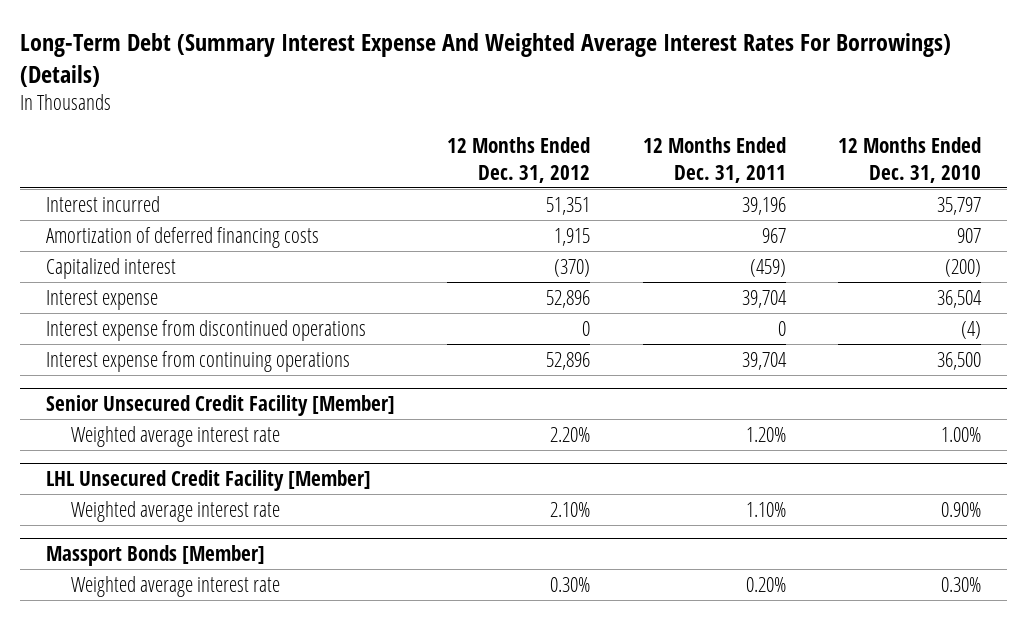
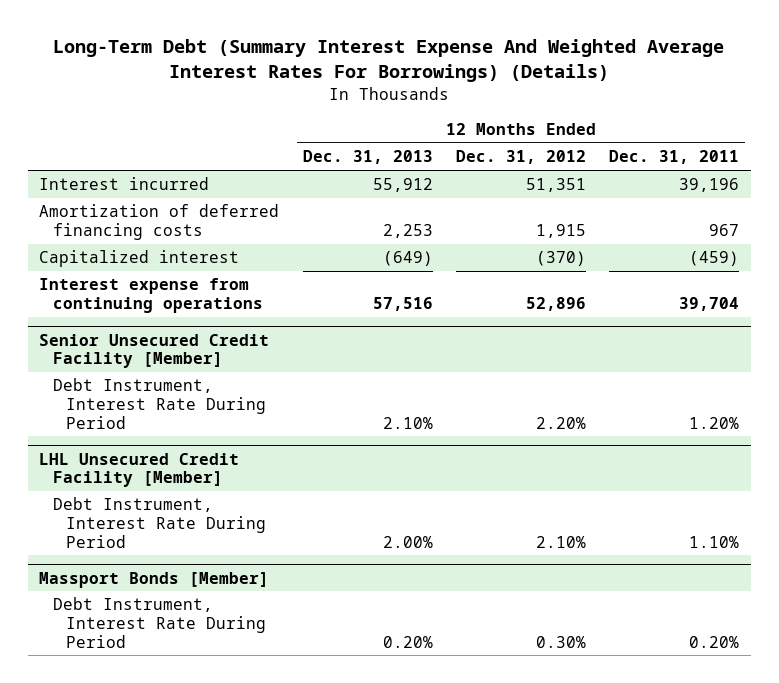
[838,137,982,183] 12 Months Ended Dec. 31, 2010 -> none
none -> [302,150,433,165] Dec. 31, 2013
[46,289,159,310] Interest expense -> none
[46,319,367,341] Interest expense from discontinued operations -> none
[71,425,281,447] Weighted average interest rate -> [52,378,266,429] Debt Instrument, Interest Rate During Period
[71,500,281,522] Weighted average interest rate -> [52,497,266,548] Debt Instrument, Interest Rate During Period
[71,575,281,597] Weighted average interest rate -> none
none -> [52,597,266,648] Debt Instrument, Interest Rate During Period

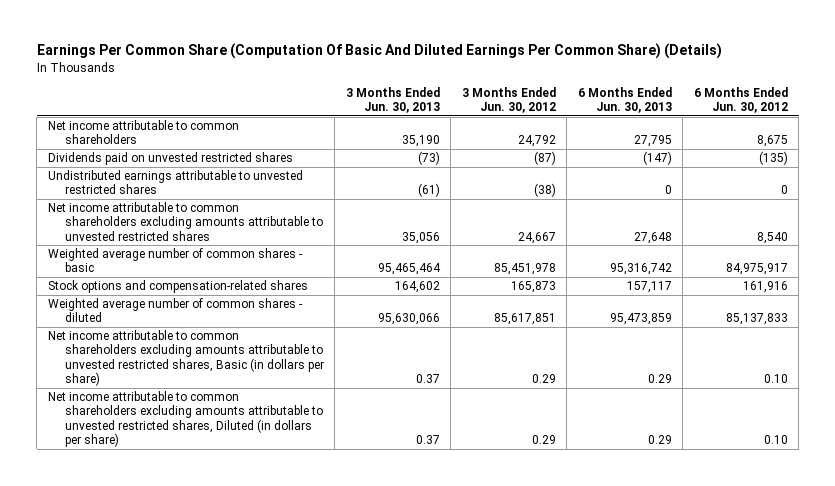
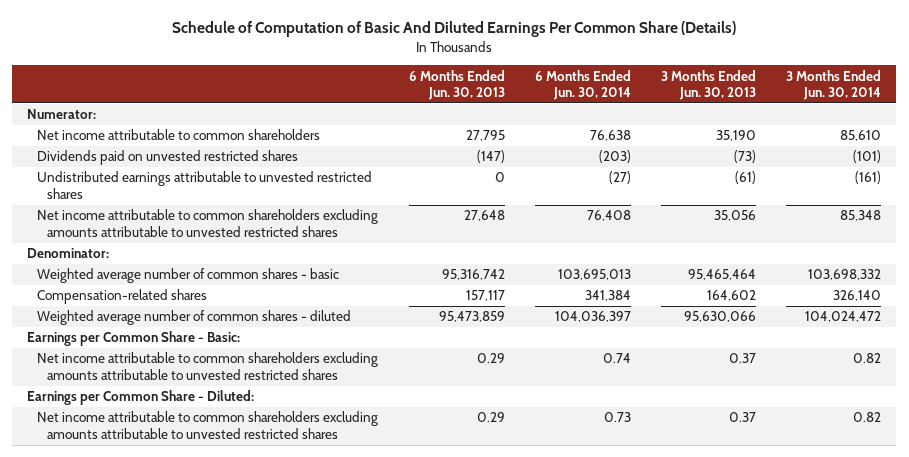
[36,43,722,60] Earnings Per Common Share (Computation Of Basic And Diluted Earnings Per Common Share) (Details) -> [172,21,737,38] Schedule of Computation of Basic And Diluted Earnings Per Common Share (Details)
[461,86,556,114] 3 Months Ended Jun. 30, 2012 -> none
[693,86,788,114] 6 Months Ended Jun. 30, 2012 -> none
none -> [534,69,631,101] 6 Months Ended Jun. 30, 2014
none -> [786,69,882,101] 3 Months Ended Jun. 30, 2014
none -> [27,109,97,120] Numerator:
none -> [27,248,110,259] Denominator:
[47,280,308,294] Stock options and compensation-related shares -> [37,289,208,305] Compensation-related shares
none -> [27,331,241,347] Earnings per Common Share - Basic:
[47,330,324,387] Net income attributable to common shareholders excluding amounts attributable to unvested restricted shares, Basic (in dollars per share) -> [37,352,379,380] Net income attributable to common shareholders excluding amounts attributable to unvested restricted shares
none -> [27,390,255,406] Earnings per Common Share - Diluted:
[47,391,323,448] Net income attributable to common shareholders excluding amounts attributable to unvested restricted shares, Diluted (in dollars per share) -> [37,411,379,439] Net income attributable to common shareholders excluding amounts attributable to unvested restricted shares

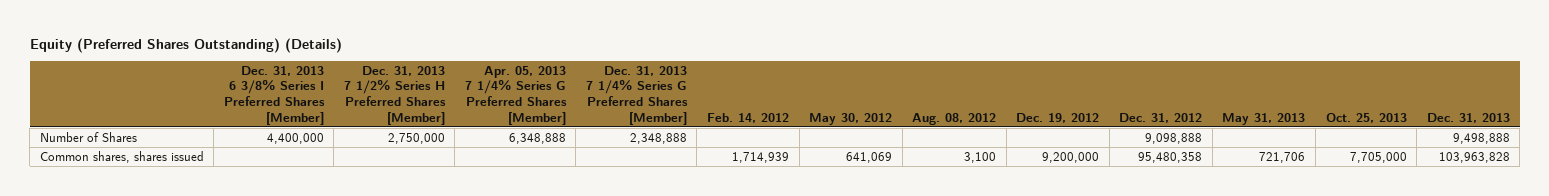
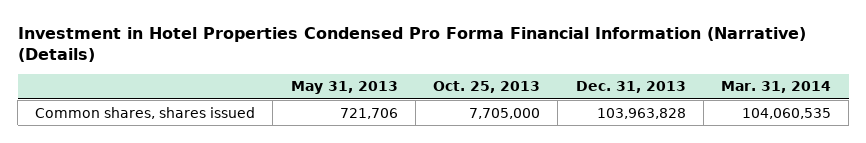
[29,37,342,53] Equity (Preferred Shares Outstanding) (Details) -> [17,26,806,63] Investment in Hotel Properties Condensed Pro Forma Financial Information (Narrative) (Details)
[223,65,325,125] Dec. 31, 2013 6 3/8% Series I Preferred Shares [Member] -> none
[343,65,446,125] Dec. 31, 2013 7 1/2% Series H Preferred Shares [Member] -> none
[464,65,567,125] Apr. 05, 2013 7 1/4% Series G Preferred Shares [Member] -> none
[585,65,688,125] Dec. 31, 2013 7 1/4% Series G Preferred Shares [Member] -> none
[707,112,790,123] Feb. 14, 2012 -> none
[809,112,893,125] May 30, 2012 -> none
[912,112,997,125] Aug. 08, 2012 -> none
[1016,112,1100,123] Dec. 19, 2012 -> none
[1119,112,1203,123] Dec. 31, 2012 -> none
none -> [720,81,831,94] Mar. 31, 2014
[39,131,137,142] Number of Shares -> none

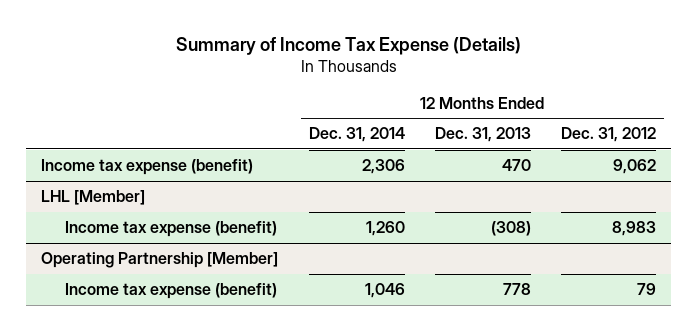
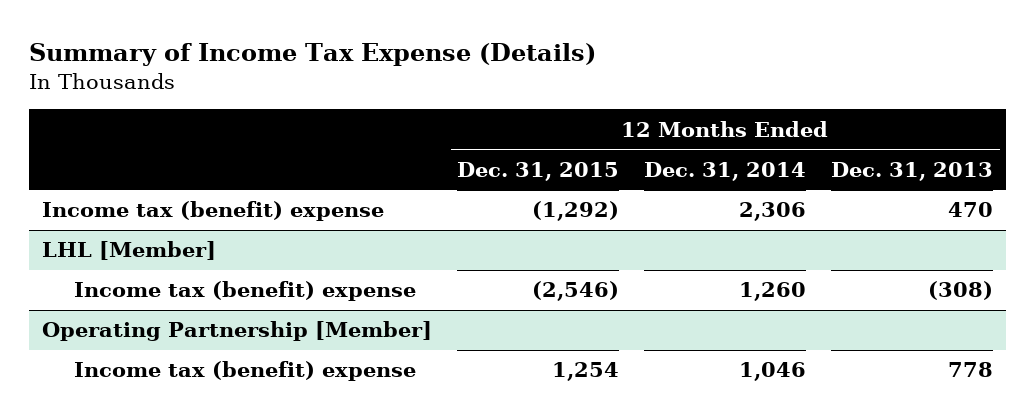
[561,127,657,143] Dec. 31, 2012 -> none
none -> [456,161,619,181] Dec. 31, 2015
[41,159,254,176] Income tax expense (benefit) -> [41,201,384,222] Income tax (benefit) expense
[65,221,278,238] Income tax expense (benefit) -> [73,281,416,302] Income tax (benefit) expense
[65,283,278,300] Income tax expense (benefit) -> [73,361,416,382] Income tax (benefit) expense

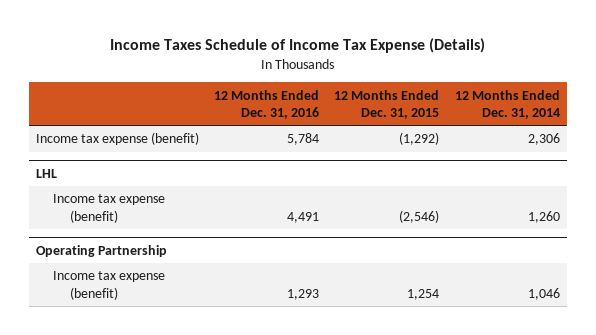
[29,42,597,66] Summary of Income Tax Expense (Details) -> [109,38,485,54] Income Taxes Schedule of Income Tax Expense (Details)
[831,161,994,181] Dec. 31, 2013 -> none
none -> [214,89,320,119] 12 Months Ended Dec. 31, 2016
[41,201,384,222] Income tax (benefit) expense -> [36,132,200,146] Income tax expense (benefit)
[41,241,216,261] LHL [Member] -> [36,168,58,178] LHL
[73,281,416,302] Income tax (benefit) expense -> [53,194,166,223] Income tax expense (benefit)
[41,321,432,342] Operating Partnership [Member] -> [36,244,168,257] Operating Partnership
[73,361,416,382] Income tax (benefit) expense -> [53,271,166,300] Income tax expense (benefit)

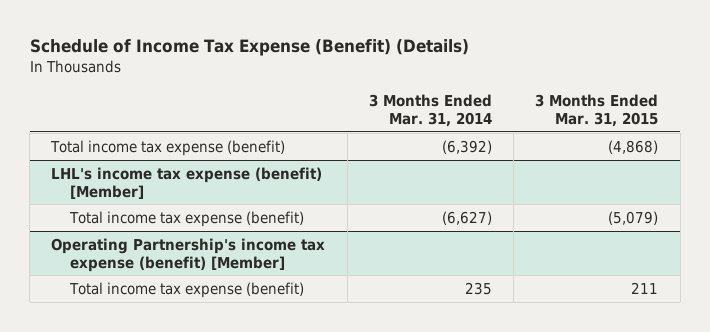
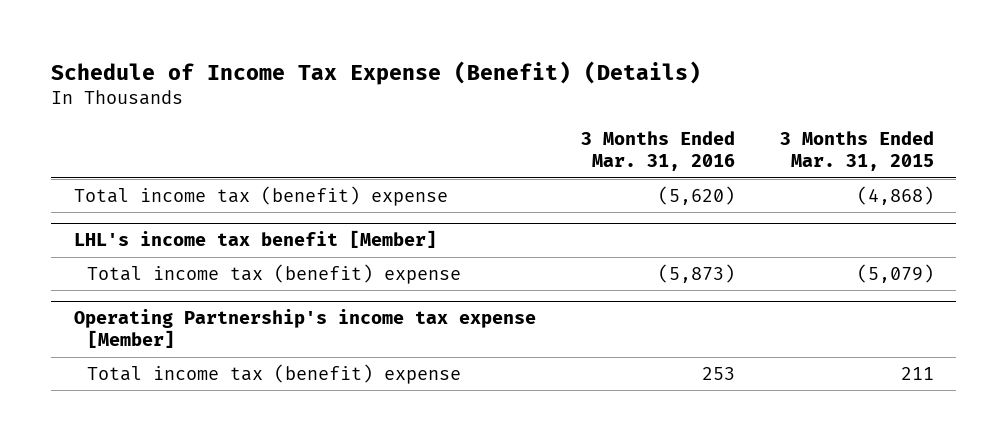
[368,93,492,127] 3 Months Ended Mar. 31, 2014 -> none
none -> [580,131,735,172] 3 Months Ended Mar. 31, 2016
[50,139,286,156] Total income tax expense (benefit) -> [73,186,448,207] Total income tax (benefit) expense
[51,166,323,199] LHL's income tax expense (benefit) [Member] -> [73,230,437,249] LHL's income tax benefit [Member]
[68,210,304,227] Total income tax expense (benefit) -> [87,264,462,285] Total income tax (benefit) expense
[51,237,326,272] Operating Partnership's income tax expense (benefit) [Member] -> [73,309,536,349] Operating Partnership's income tax expense [Member]
[68,281,304,298] Total income tax expense (benefit) -> [87,364,462,385] Total income tax (benefit) expense

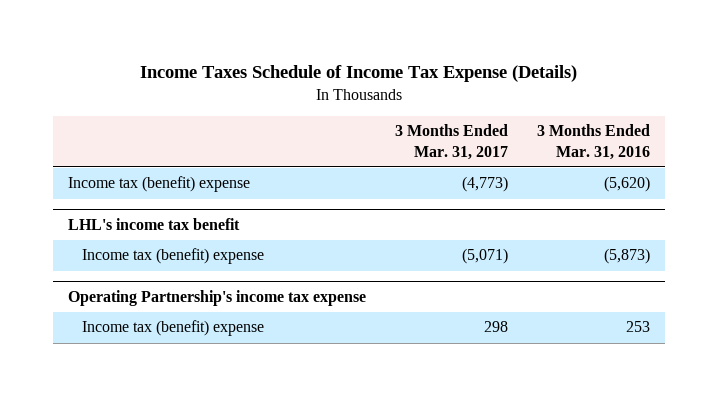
[51,60,702,85] Schedule of Income Tax Expense (Benefit) (Details) -> [139,65,577,83] Income Taxes Schedule of Income Tax Expense (Details)
[779,131,934,172] 3 Months Ended Mar. 31, 2015 -> none
none -> [394,124,508,160] 3 Months Ended Mar. 31, 2017
[73,186,448,207] Total income tax (benefit) expense -> [67,176,250,193] Income tax (benefit) expense
[73,230,437,249] LHL's income tax benefit [Member] -> [67,217,240,230] LHL's income tax benefit
[87,264,462,285] Total income tax (benefit) expense -> [82,248,265,265] Income tax (benefit) expense
[73,309,536,349] Operating Partnership's income tax expense [Member] -> [67,289,366,306] Operating Partnership's income tax expense
[87,364,462,385] Total income tax (benefit) expense -> [82,320,265,337] Income tax (benefit) expense

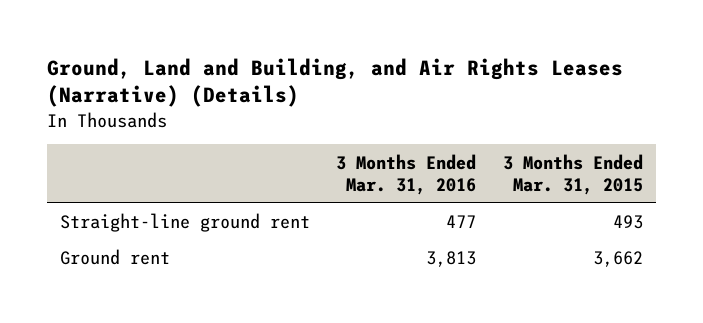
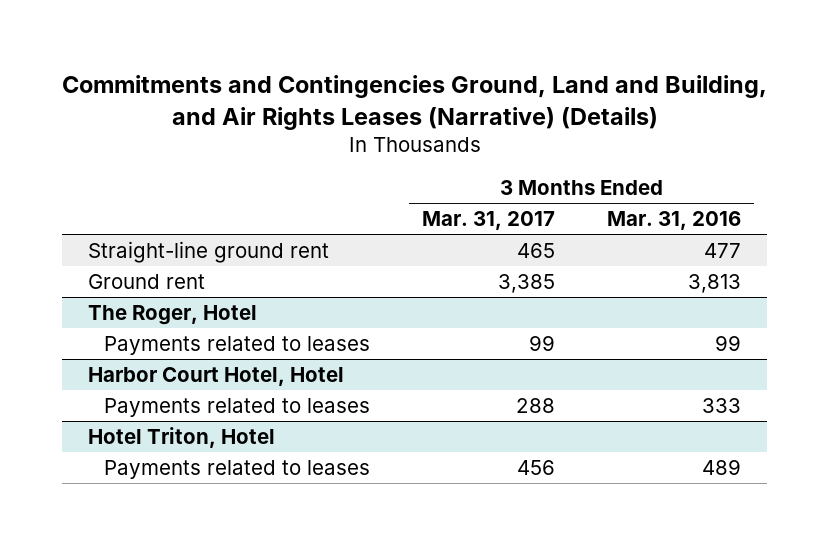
[46,57,623,108] Ground, Land and Building, and Air Rights Leases (Narrative) (Details) -> [61,75,767,130] Commitments and Contingencies Ground, Land and Building, and Air Rights Leases (Narrative) (Details)
[502,153,643,195] 3 Months Ended Mar. 31, 2015 -> none
none -> [422,211,556,231] Mar. 31, 2017
none -> [87,304,257,325] The Roger, Hotel
none -> [104,335,371,355] Payments related to leases
none -> [87,366,344,386] Harbor Court Hotel, Hotel
none -> [104,397,371,417] Payments related to leases
none -> [87,426,275,448] Hotel Triton, Hotel
none -> [104,459,371,479] Payments related to leases

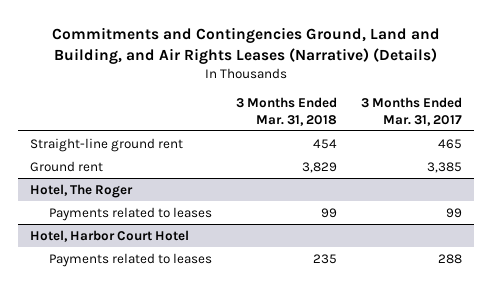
[607,211,742,231] Mar. 31, 2016 -> none
none -> [235,97,337,126] 3 Months Ended Mar. 31, 2018
[87,304,257,325] The Roger, Hotel -> [30,183,134,198] Hotel, The Roger
[87,366,344,386] Harbor Court Hotel, Hotel -> [30,229,190,242] Hotel, Harbor Court Hotel
[87,426,275,448] Hotel Triton, Hotel -> none
[104,459,371,479] Payments related to leases -> none

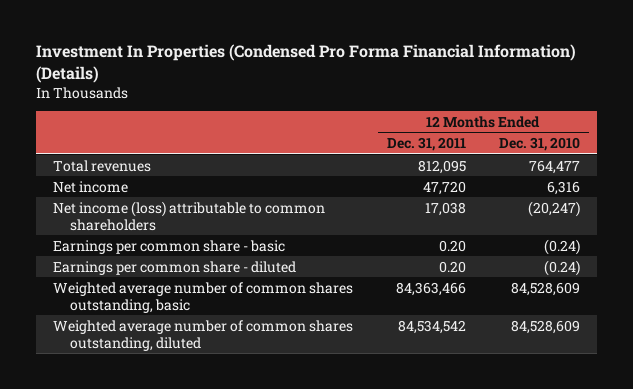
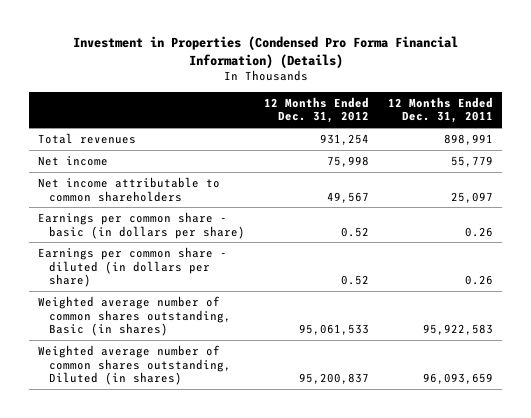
[35,44,576,83] Investment In Properties (Condensed Pro Forma Financial Information) (Details) -> [72,35,458,68] Investment in Properties (Condensed Pro Forma Financial Information) (Details)
[499,137,581,152] Dec. 31, 2010 -> none
none -> [264,96,370,124] 12 Months Ended Dec. 31, 2012
[417,159,466,174] 812,095 -> [443,133,493,145] 898,991
[422,180,466,195] 47,720 -> [450,155,493,167] 55,779
[52,200,325,231] Net income (loss) attributable to common shareholders -> [38,176,221,202] Net income attributable to common shareholders
[424,201,466,216] 17,038 -> [450,191,493,203] 25,097
[52,239,285,254] Earnings per common share - basic -> [38,211,246,239] Earnings per common share - basic (in dollars per share)
[438,239,466,252] 0.20 -> [464,226,493,237] 0.26
[52,260,296,275] Earnings per common share - diluted -> [38,246,228,288] Earnings per common share - diluted (in dollars per share)
[438,260,466,273] 0.20 -> [464,275,493,286] 0.26
[52,281,353,313] Weighted average number of common shares outstanding, basic -> [38,295,232,337] Weighted average number of common shares outstanding, Basic (in shares)
[395,281,466,296] 84,363,466 -> [422,324,493,336] 95,922,583
[52,319,353,351] Weighted average number of common shares outstanding, diluted -> [38,344,232,386] Weighted average number of common shares outstanding, Diluted (in shares)
[397,319,466,334] 84,534,542 -> [422,373,493,385] 96,093,659

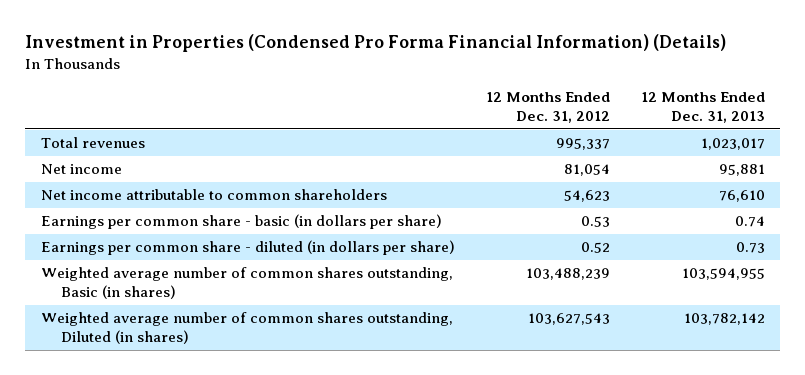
[387,96,493,124] 12 Months Ended Dec. 31, 2011 -> none
none -> [640,91,765,123] 12 Months Ended Dec. 31, 2013
[320,133,370,145] 931,254 -> [555,138,610,151] 995,337
[327,155,370,167] 75,998 -> [563,164,610,177] 81,054
[327,191,370,203] 49,567 -> [563,190,610,203] 54,623
[341,226,370,237] 0.52 -> [580,216,610,228] 0.53
[299,324,370,336] 95,061,533 -> [525,268,610,281] 103,488,239
[299,373,370,385] 95,200,837 -> [527,313,610,326] 103,627,543

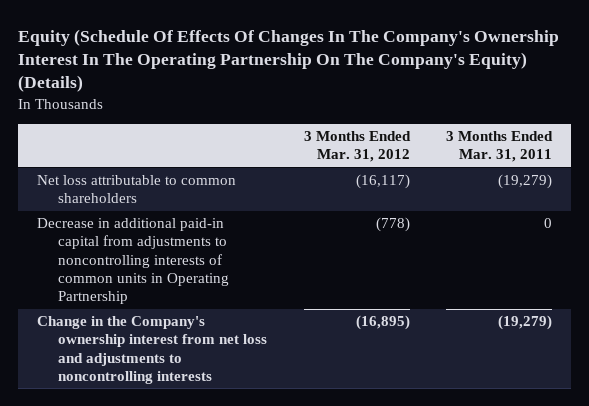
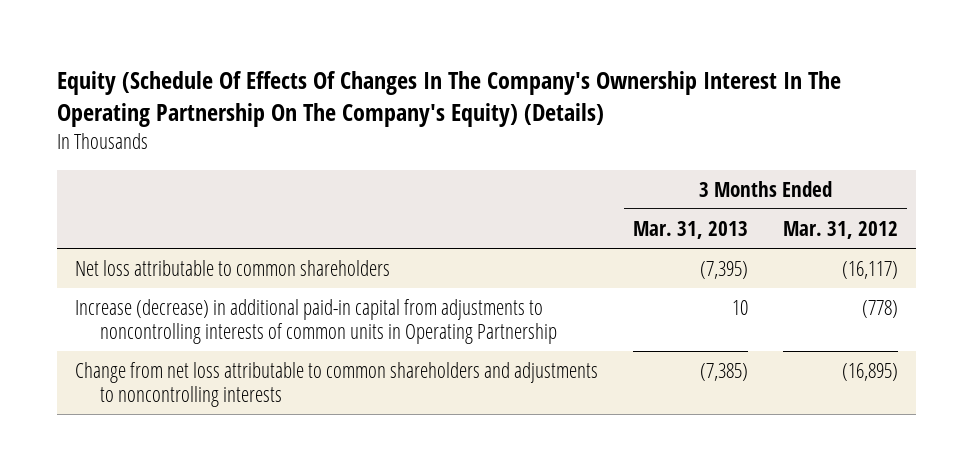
[446,131,554,163] 3 Months Ended Mar. 31, 2011 -> none
none -> [632,220,748,239] Mar. 31, 2013
[36,218,230,305] Decrease in additional paid-in capital from adjustments to noncontrolling interests of common units in Operating Partnership -> [74,298,557,344] Increase (decrease) in additional paid-in capital from adjustments to noncontrolling interests of common units in Operating Partnership
[36,316,268,385] Change in the Company's ownership interest from net loss and adjustments to noncontrolling interests -> [74,361,598,407] Change from net loss attributable to common shareholders and adjustments to noncontrolling interests

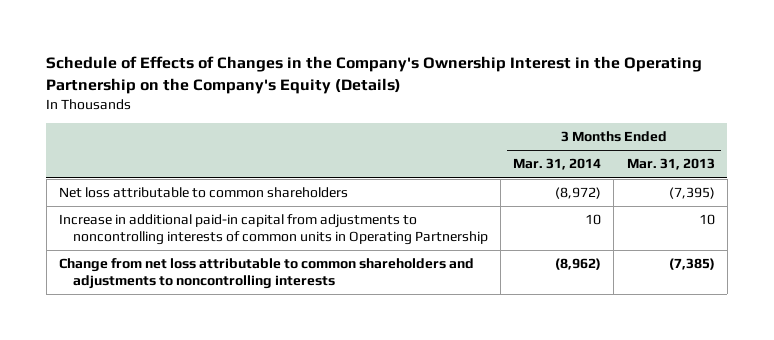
[56,70,841,128] Equity (Schedule Of Effects Of Changes In The Company's Ownership Interest In The Operating Partnership On The Company's Equity) (Details) -> [46,56,703,94] Schedule of Effects of Changes in the Company's Ownership Interest in the Operating Partnership on the Company's Equity (Details)
[783,220,899,239] Mar. 31, 2012 -> none
none -> [513,158,602,171] Mar. 31, 2014
[74,298,557,344] Increase (decrease) in additional paid-in capital from adjustments to noncontrolling interests of common units in Operating Partnership -> [59,214,488,245] Increase in additional paid-in capital from adjustments to noncontrolling interests of common units in Operating Partnership

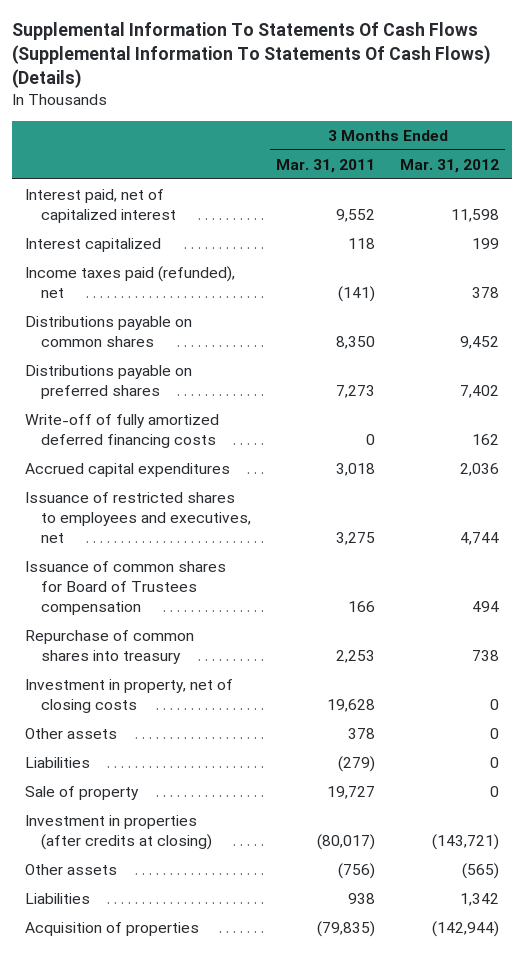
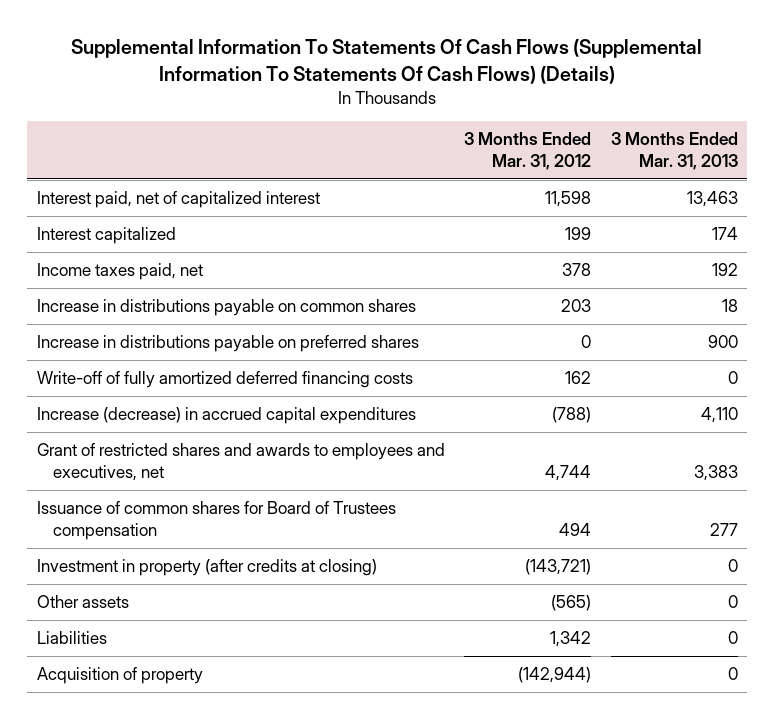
[276,158,376,173] Mar. 31, 2011 -> none
none -> [610,132,738,171] 3 Months Ended Mar. 31, 2013
[24,266,235,298] Income taxes paid (refunded), net -> [37,263,204,281] Income taxes paid, net
[24,316,192,347] Distributions payable on common shares -> [37,299,417,317] Increase in distributions payable on common shares
[460,335,500,349] 9,452 -> [561,299,592,313] 203
[24,365,192,399] Distributions payable on preferred shares -> [37,335,420,353] Increase in distributions payable on preferred shares
[460,384,500,398] 7,402 -> [581,335,592,349] 0
[24,463,230,478] Accrued capital expenditures -> [37,407,417,425] Increase (decrease) in accrued capital expenditures
[460,463,500,477] 2,036 -> [552,407,592,424] (788)
[24,492,252,543] Issuance of restricted shares to employees and executives, net -> [37,443,446,482] Grant of restricted shares and awards to employees and executives, net
[24,630,194,664] Repurchase of common shares into treasury -> none
[24,679,233,713] Investment in property, net of closing costs -> none
[24,728,117,740] Other assets -> none
[24,757,90,769] Liabilities -> none
[24,786,139,801] Sale of property -> none
[24,815,213,850] Investment in properties (after credits at closing) -> [37,559,378,577] Investment in property (after credits at closing)
[24,922,199,937] Acquisition of properties -> [37,667,204,685] Acquisition of property

